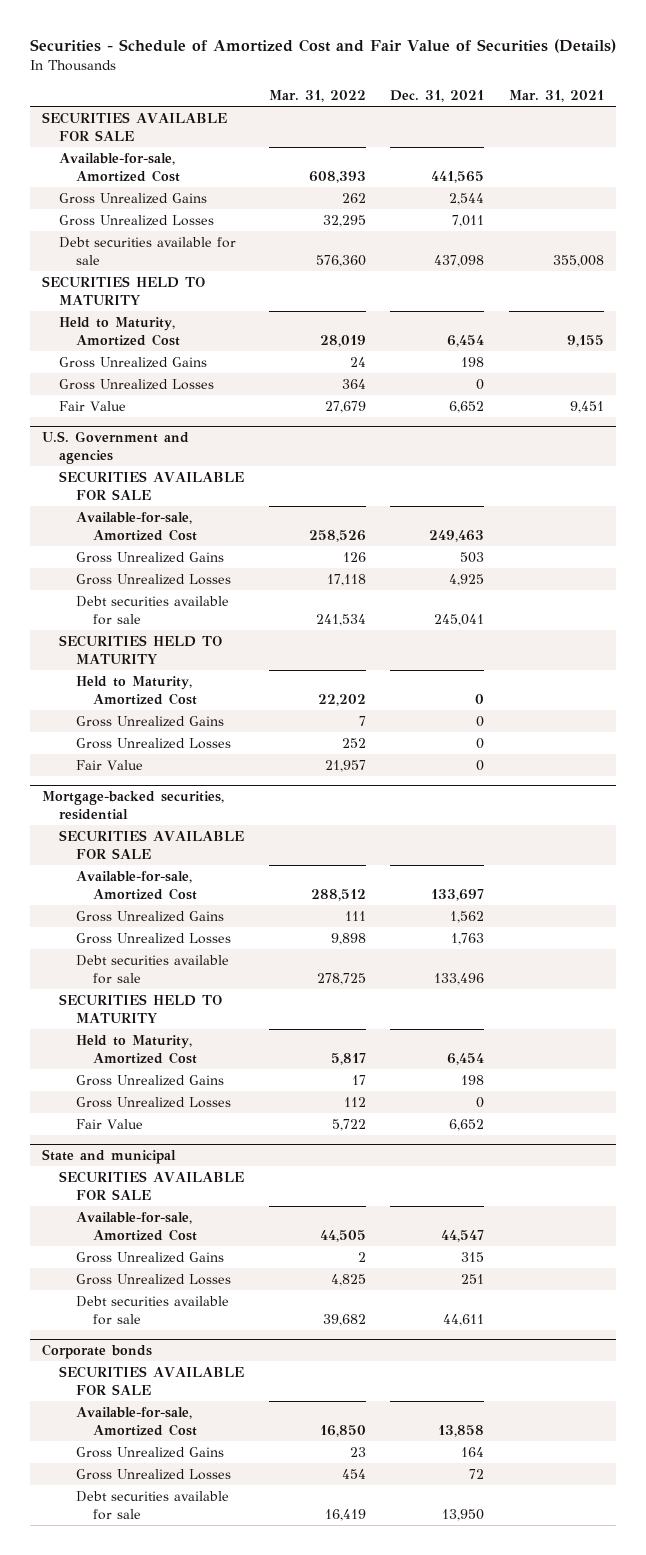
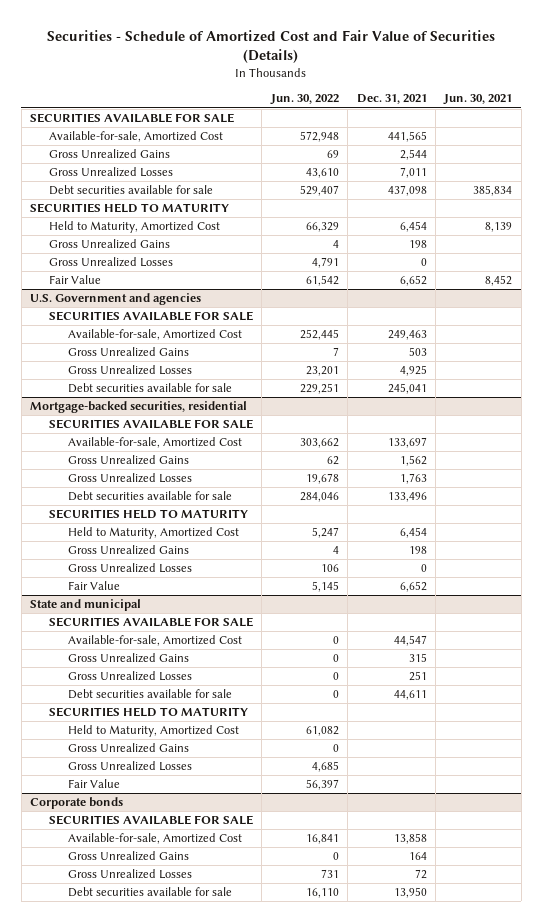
[268,90,366,103] Mar. 31, 2022 -> none
[508,90,604,103] Mar. 31, 2021 -> none
none -> [269,94,339,106] Jun. 30, 2022
none -> [443,94,513,106] Jun. 30, 2021
[59,634,223,664] SECURITIES HELD TO MATURITY -> none
[76,675,198,705] Held to Maturity, Amortized Cost -> none
[76,715,225,727] Gross Unrealized Gains -> none
[76,737,232,749] Gross Unrealized Losses -> none
[76,759,144,770] Fair Value -> none
none -> [48,707,248,718] SECURITIES HELD TO MATURITY
none -> [67,725,239,738] Held to Maturity, Amortized Cost
none -> [67,743,189,754] Gross Unrealized Gains
none -> [67,761,192,772] Gross Unrealized Losses
none -> [67,779,120,789] Fair Value

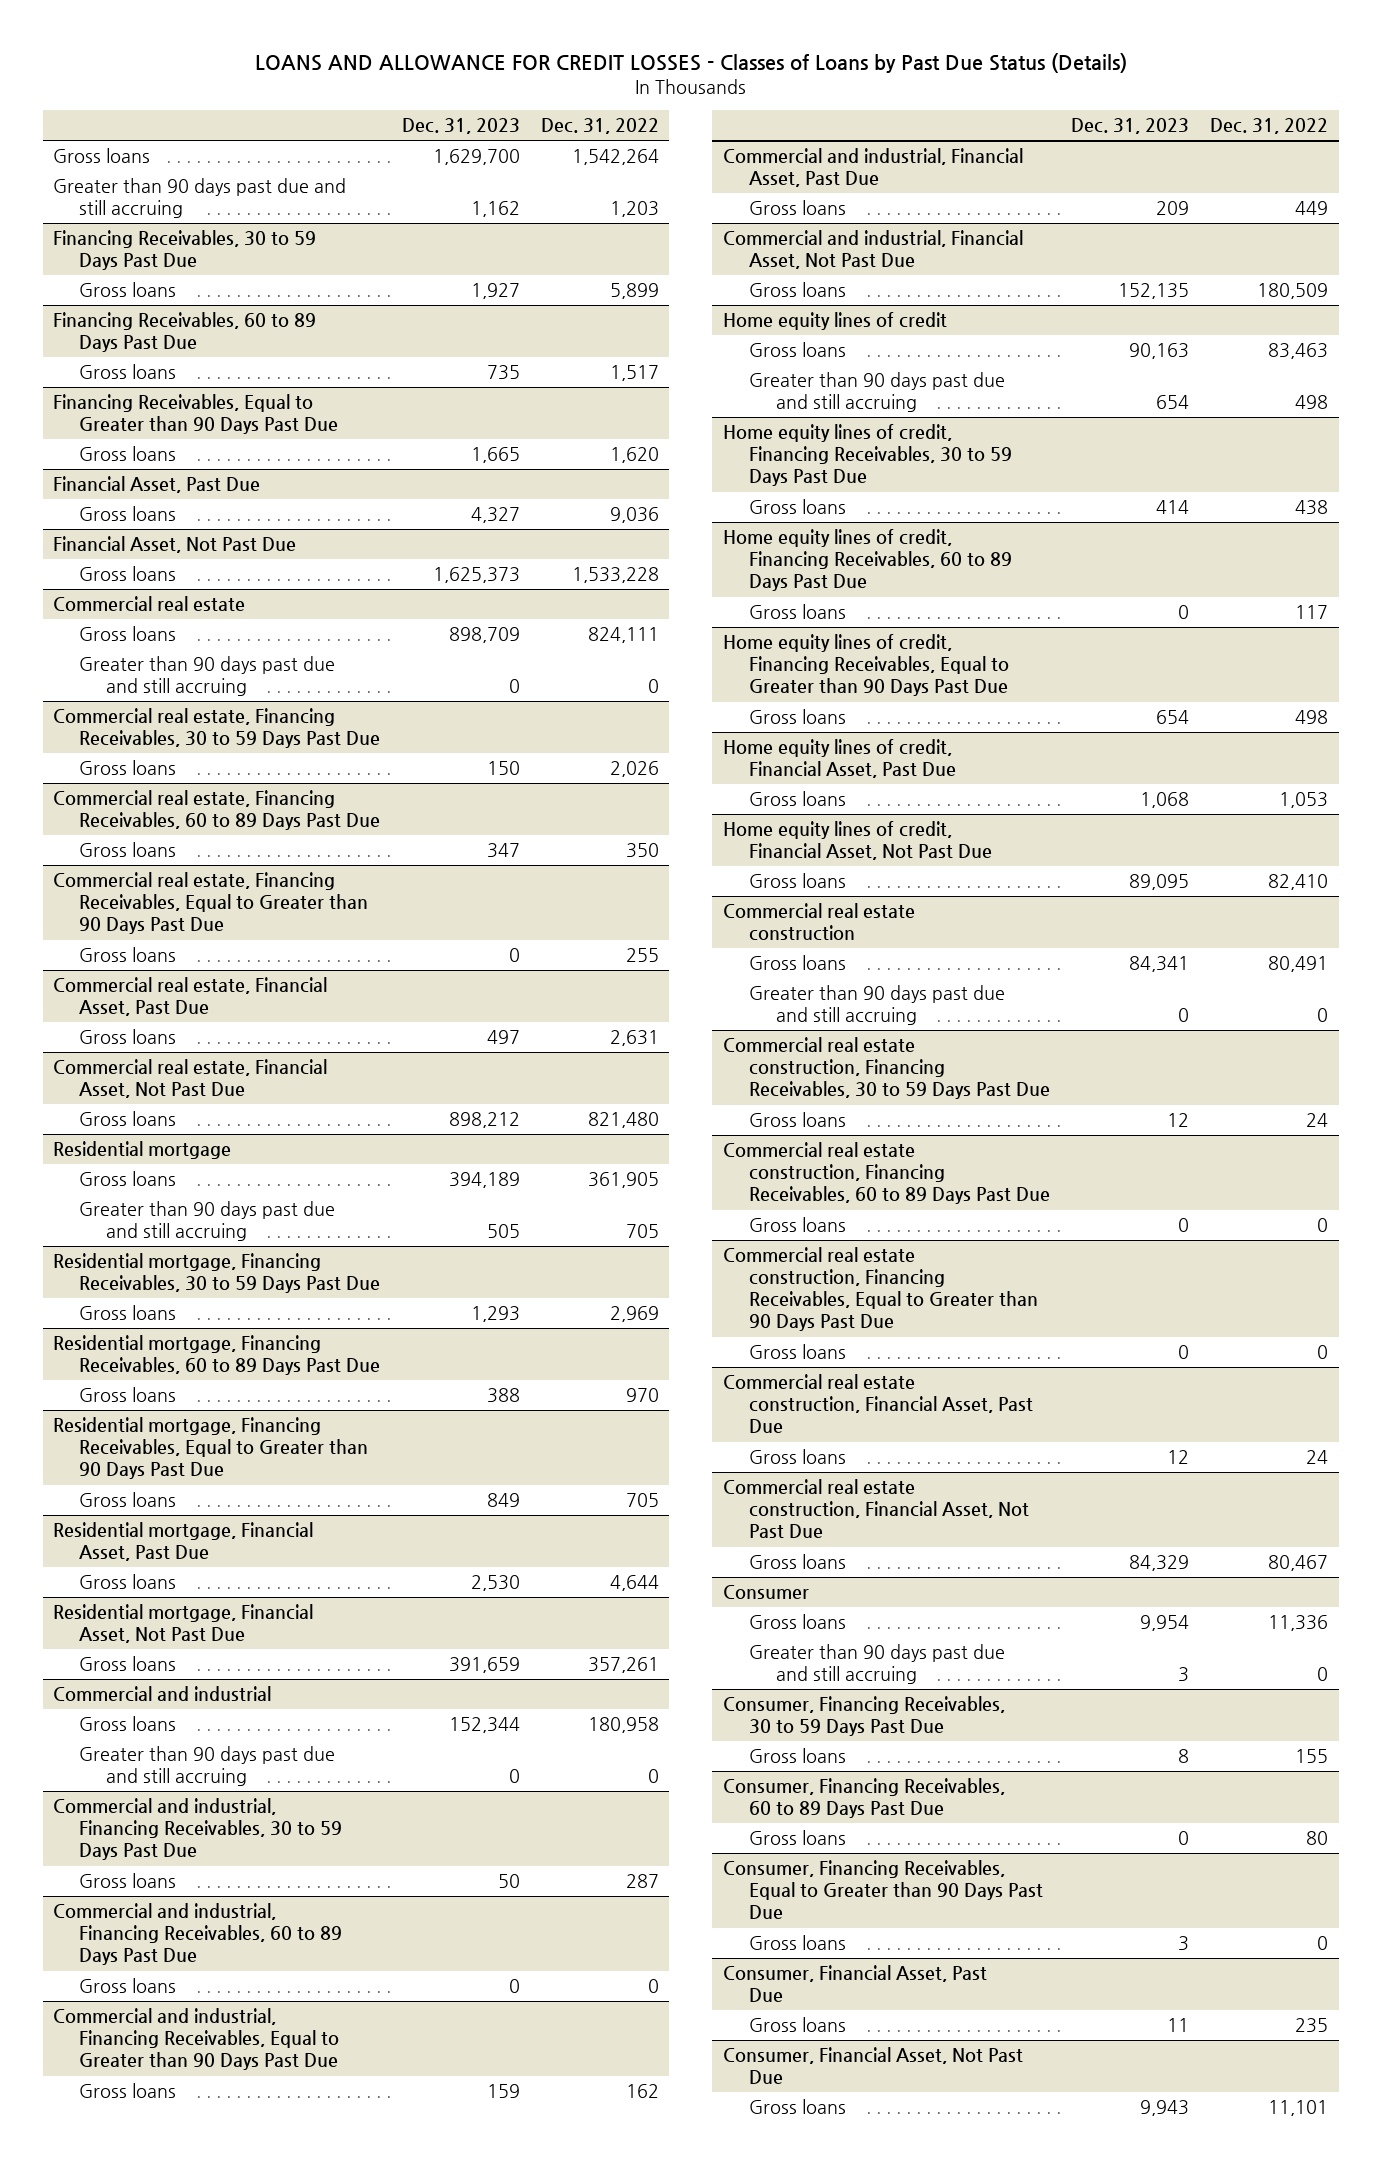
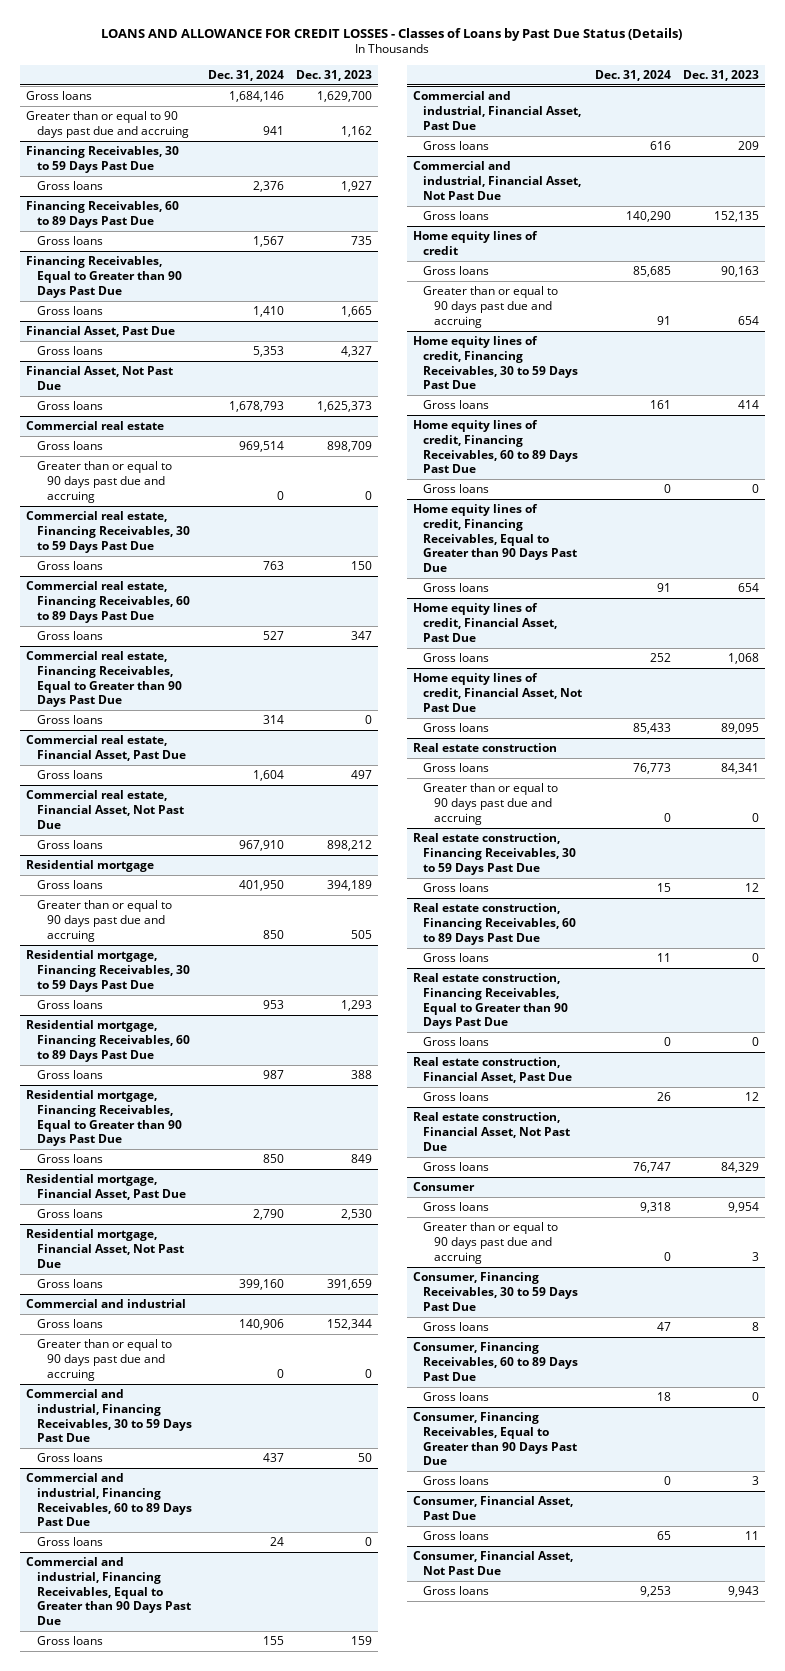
[540,118,659,135] Dec. 31, 2022 -> none
none -> [207,69,284,81] Dec. 31, 2024
[53,178,347,219] Greater than 90 days past due and still accruing -> [25,111,189,138] Greater than or equal to 90 days past due and accruing
[79,656,336,697] Greater than 90 days past due and still accruing -> [36,461,172,503] Greater than or equal to 90 days past due and accruing
[79,1201,336,1242] Greater than 90 days past due and still accruing -> [36,900,172,942] Greater than or equal to 90 days past due and accruing
[79,1746,336,1787] Greater than 90 days past due and still accruing -> [36,1339,172,1381] Greater than or equal to 90 days past due and accruing
[749,372,1006,413] Greater than 90 days past due and still accruing -> [423,286,559,328] Greater than or equal to 90 days past due and accruing
[722,903,915,942] Commercial real estate construction -> [412,743,557,753] Real estate construction
[749,985,1006,1026] Greater than 90 days past due and still accruing -> [423,783,559,825] Greater than or equal to 90 days past due and accruing
[722,1037,1051,1100] Commercial real estate construction, Financing Receivables, 30 to 59 Days Past Due -> [412,833,577,875] Real estate construction, Financing Receivables, 30 to 59 Days Past Due
[722,1142,1051,1205] Commercial real estate construction, Financing Receivables, 60 to 89 Days Past Due -> [412,903,577,945] Real estate construction, Financing Receivables, 60 to 89 Days Past Due
[722,1247,1039,1332] Commercial real estate construction, Financing Receivables, Equal to Greater than 90 Days Past Due -> [412,973,569,1030] Real estate construction, Financing Receivables, Equal to Greater than 90 Days Past Due
[722,1374,1034,1434] Commercial real estate construction, Financial Asset, Past Due -> [412,1057,573,1083] Real estate construction, Financial Asset, Past Due
[722,1479,1030,1539] Commercial real estate construction, Financial Asset, Not Past Due -> [412,1112,571,1151] Real estate construction, Financial Asset, Not Past Due
[749,1644,1006,1685] Greater than 90 days past due and still accruing -> [423,1222,559,1264] Greater than or equal to 90 days past due and accruing

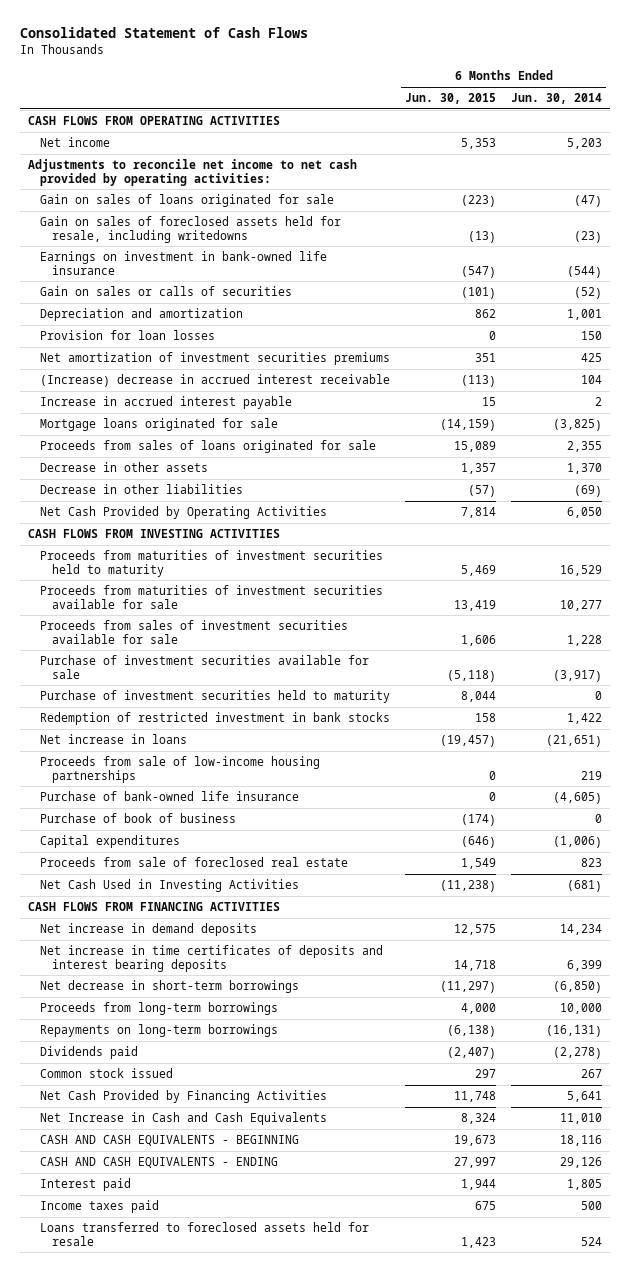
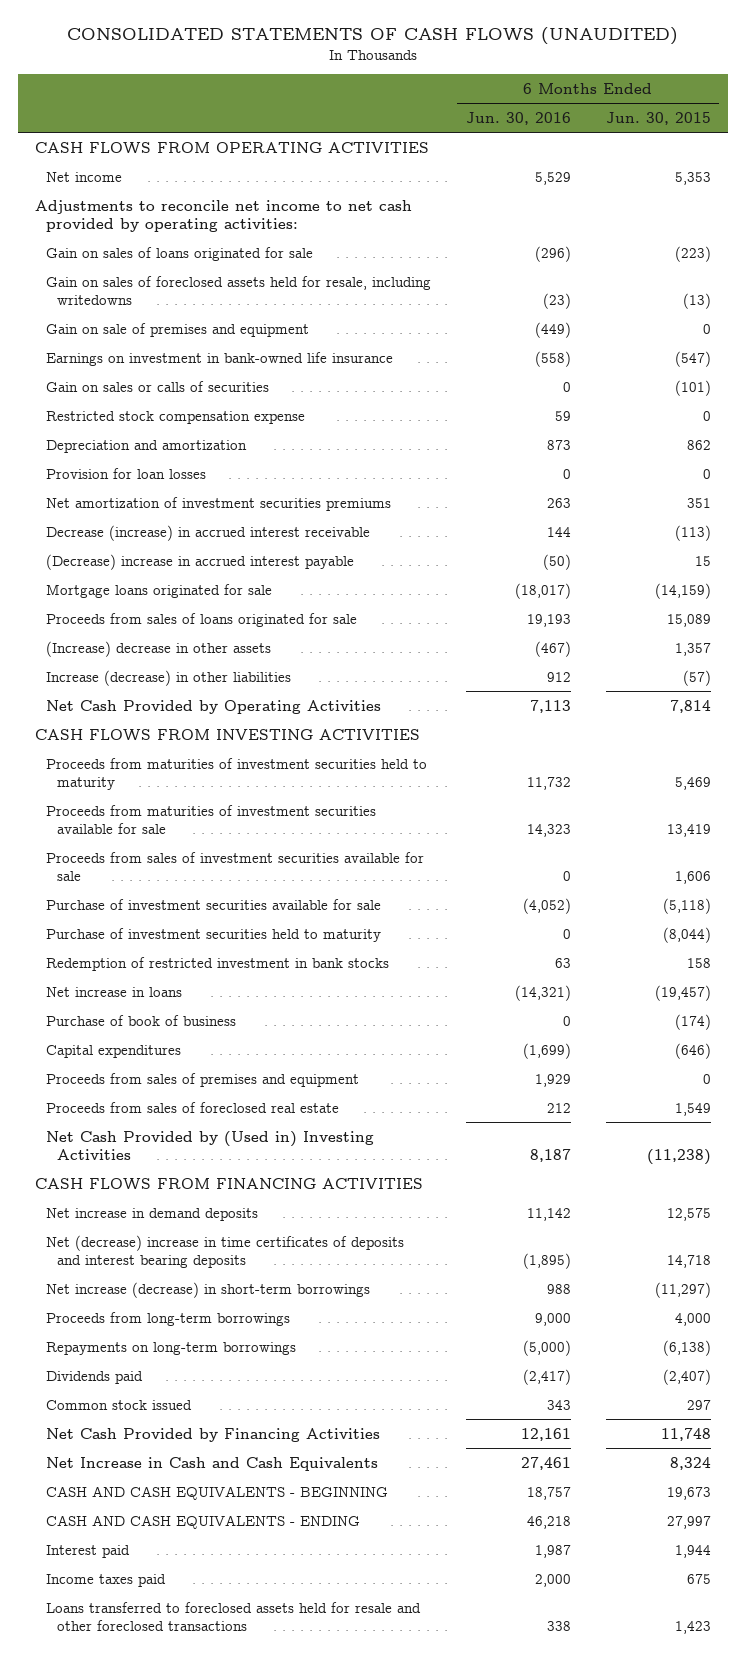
[20,27,309,39] Consolidated Statement of Cash Flows -> [67,27,679,46] CONSOLIDATED STATEMENTS OF CASH FLOWS (UNAUDITED)
[511,93,603,105] Jun. 30, 2014 -> none
none -> [465,111,571,125] Jun. 30, 2016
none -> [46,322,310,337] Gain on sale of premises and equipment
none -> [46,410,306,424] Restricted stock compensation expense
[39,374,390,388] (Increase) decrease in accrued interest receivable -> [46,524,371,541] Decrease (increase) in accrued interest receivable
[39,396,292,410] Increase in accrued interest payable -> [46,553,355,570] (Decrease) increase in accrued interest payable
[39,462,208,473] Decrease in other assets -> [46,640,272,657] (Increase) decrease in other assets
[39,484,243,495] Decrease in other liabilities -> [46,669,292,686] Increase (decrease) in other liabilities
[461,691,497,703] 8,044 -> [662,926,711,943] (8,044)
[39,756,320,783] Proceeds from sale of low-income housing partnerships -> none
[39,791,299,802] Purchase of bank-owned life insurance -> none
none -> [46,1072,360,1087] Proceeds from sales of premises and equipment
[39,857,348,868] Proceeds from sale of foreclosed real estate -> [46,1101,340,1113] Proceeds from sales of foreclosed real estate
[39,879,299,893] Net Cash Used in Investing Activities -> [46,1130,375,1160] Net Cash Provided by (Used in) Investing Activities
[39,945,383,972] Net increase in time certificates of deposits and interest bearing deposits -> [46,1234,405,1268] Net (decrease) increase in time certificates of deposits and interest bearing deposits
[39,980,299,994] Net decrease in short-term borrowings -> [46,1281,371,1298] Net increase (decrease) in short-term borrowings
[39,1222,369,1246] Loans transferred to foreclosed assets held for resale -> [46,1601,422,1631] Loans transferred to foreclosed assets held for resale and other foreclosed transactions

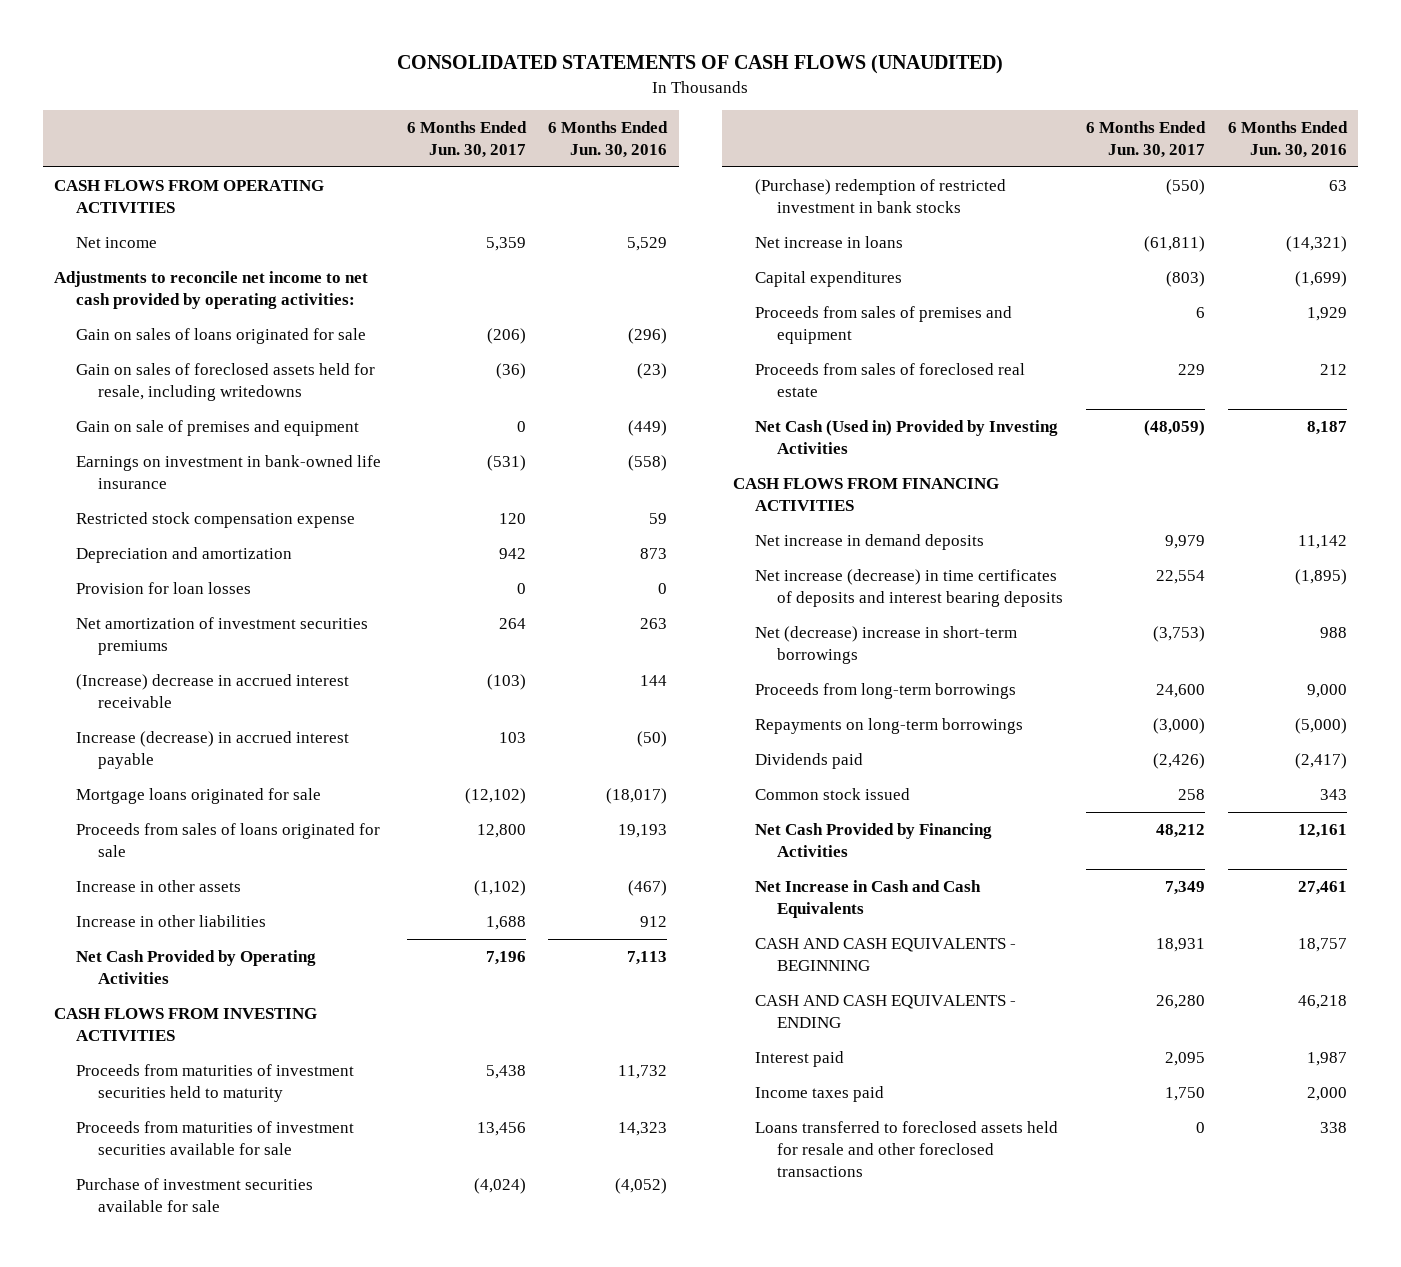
[605,111,711,125] Jun. 30, 2015 -> none
none -> [406,121,527,158] 6 Months Ended Jun. 30, 2017
[46,380,270,392] Gain on sales or calls of securities -> none
[46,524,371,541] Decrease (increase) in accrued interest receivable -> [76,674,350,708] (Increase) decrease in accrued interest receivable
[46,553,355,570] (Decrease) increase in accrued interest payable -> [76,731,350,769] Increase (decrease) in accrued interest payable
[46,640,272,657] (Increase) decrease in other assets -> [76,880,242,893] Increase in other assets
[46,669,292,686] Increase (decrease) in other liabilities -> [76,915,267,928] Increase in other liabilities
[46,851,425,881] Proceeds from sales of investment securities available for sale -> none
[46,927,382,942] Purchase of investment securities held to maturity -> none
[46,956,390,971] Redemption of restricted investment in bank stocks -> [755,179,1007,213] (Purchase) redemption of restricted investment in bank stocks
[46,1014,237,1026] Purchase of book of business -> none
[46,1130,375,1160] Net Cash Provided by (Used in) Investing Activities -> [755,420,1059,454] Net Cash (Used in) Provided by Investing Activities
[46,1234,405,1268] Net (decrease) increase in time certificates of deposits and interest bearing deposits -> [755,569,1064,607] Net increase (decrease) in time certificates of deposits and interest bearing deposits
[46,1281,371,1298] Net increase (decrease) in short-term borrowings -> [755,626,1018,664] Net (decrease) increase in short-term borrowings

